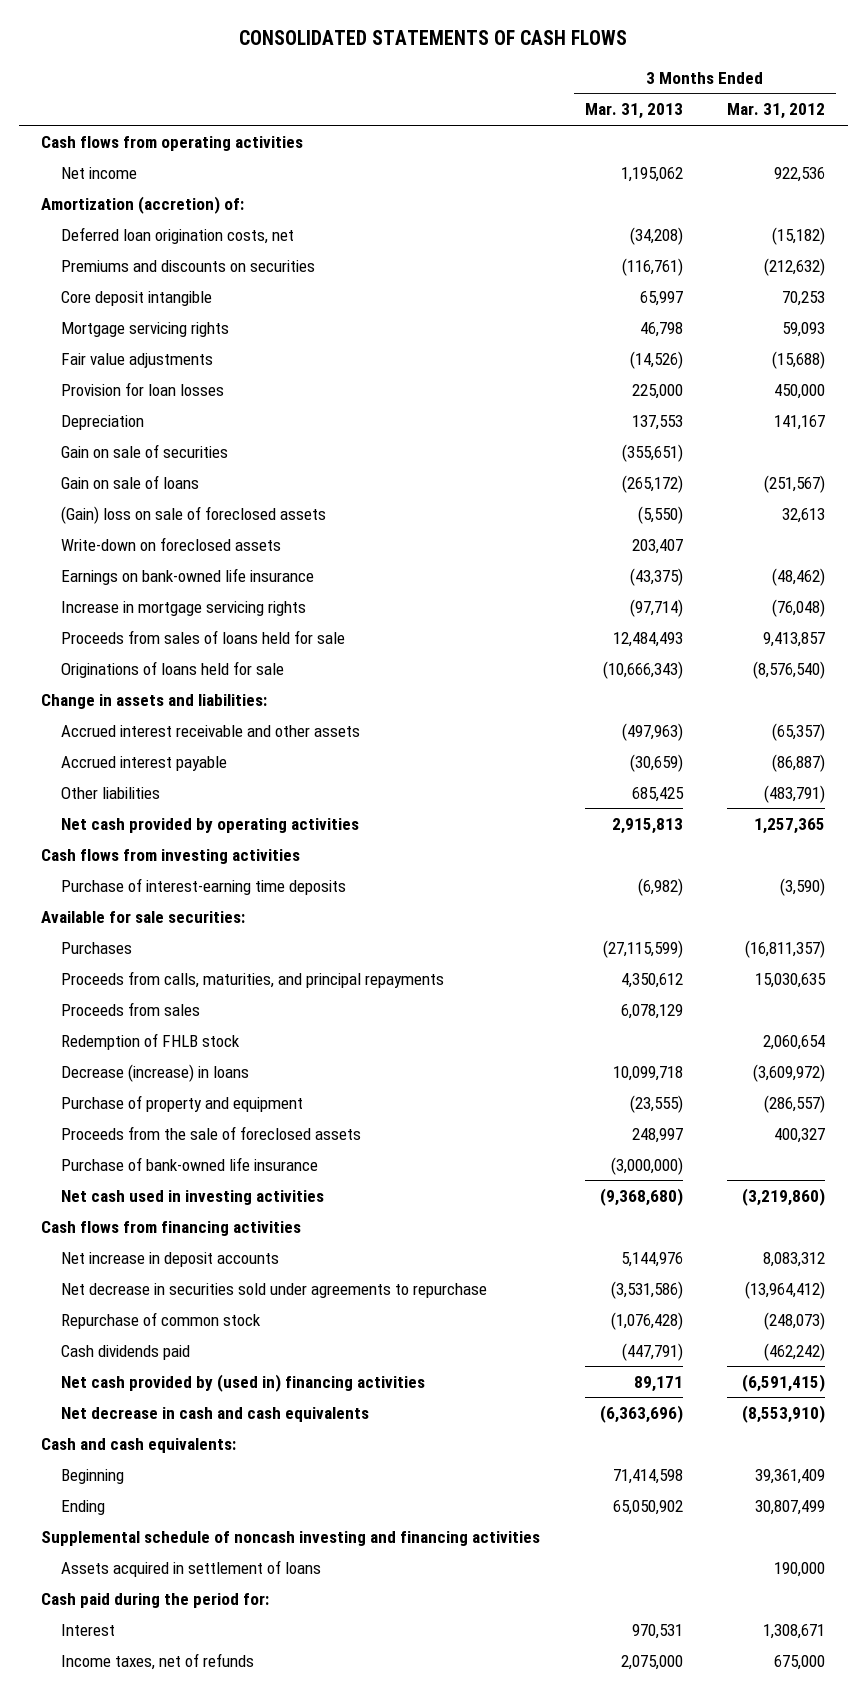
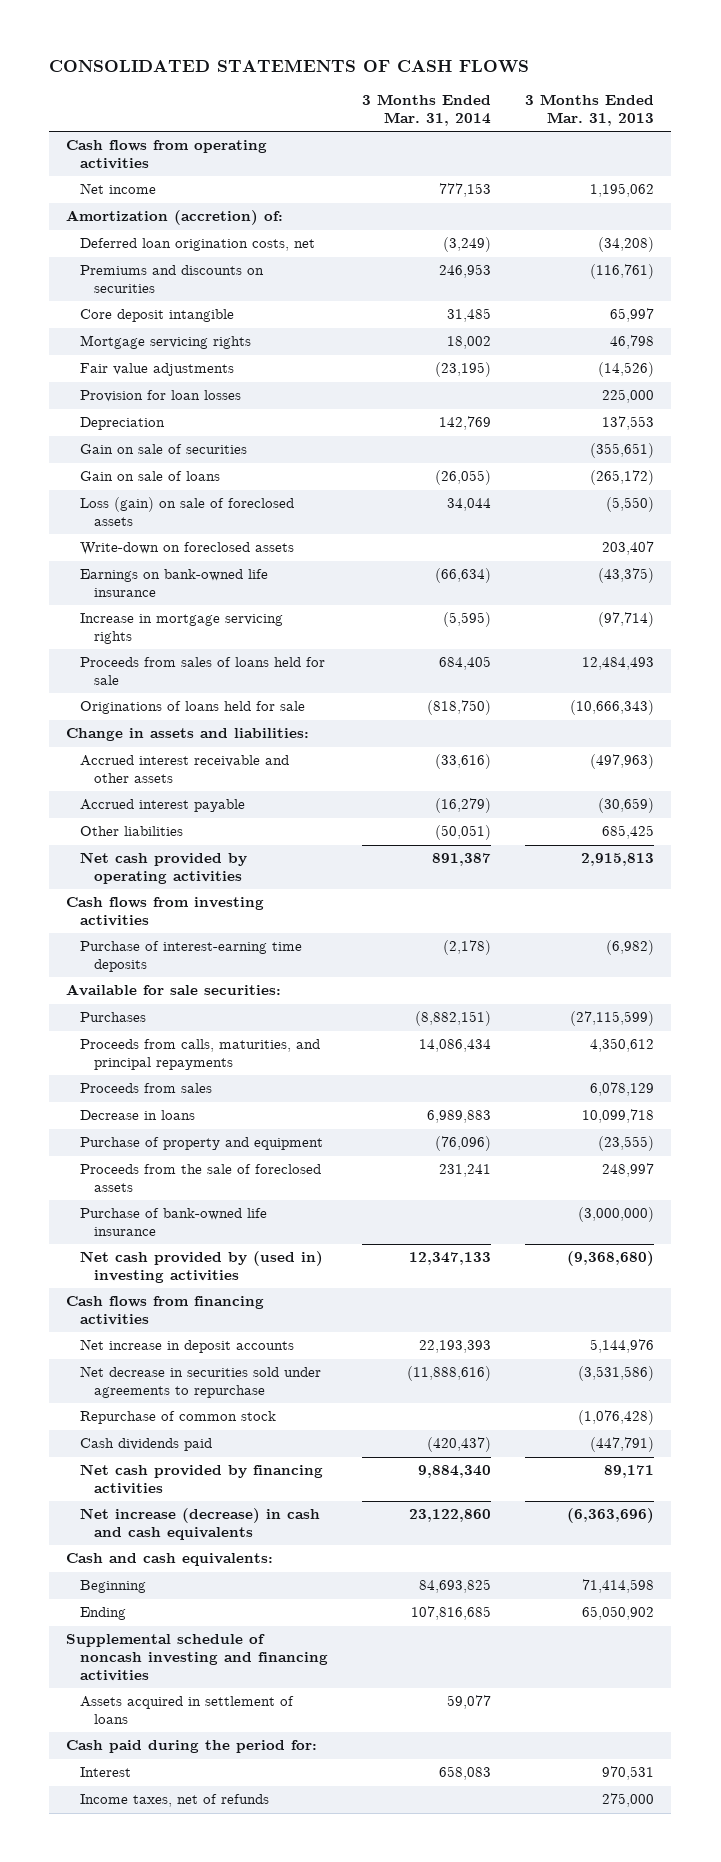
[727,103,826,120] Mar. 31, 2012 -> none
none -> [362,94,492,126] 3 Months Ended Mar. 31, 2014
[60,505,326,524] (Gain) loss on sale of foreclosed assets -> [80,497,295,527] Loss (gain) on sale of foreclosed assets
[60,1032,240,1050] Redemption of FHLB stock -> none
[60,1063,249,1082] Decrease (increase) in loans -> [80,1110,196,1121] Decrease in loans
[60,1189,324,1205] Net cash used in investing activities -> [80,1251,324,1284] Net cash provided by (used in) investing activities
[60,1373,425,1392] Net cash provided by (used in) financing activities -> [80,1464,324,1495] Net cash provided by financing activities
[60,1406,369,1422] Net decrease in cash and cash equivalents -> [80,1508,321,1541] Net increase (decrease) in cash and cash equivalents
[620,1654,683,1670] 2,075,000 -> [602,1793,655,1808] 275,000

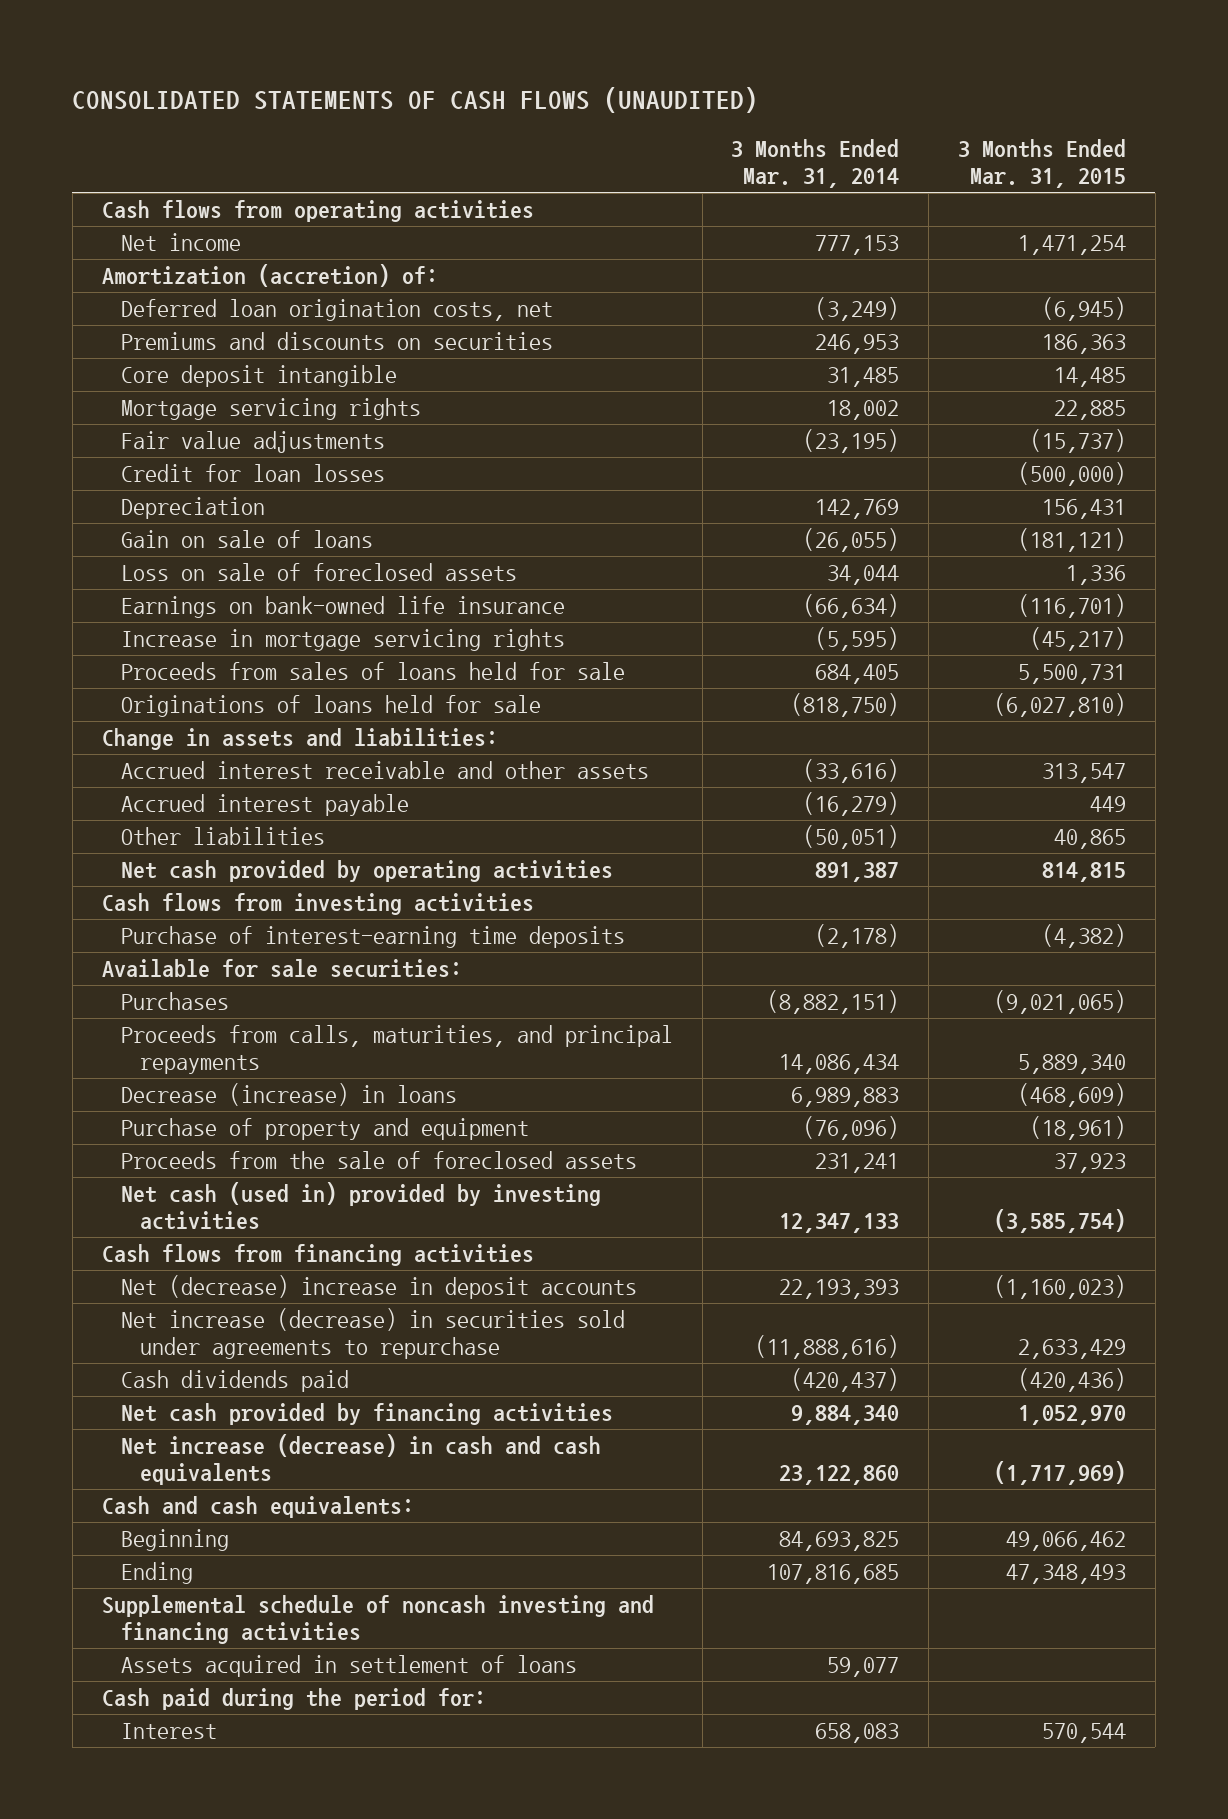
[49,59,530,74] CONSOLIDATED STATEMENTS OF CASH FLOWS -> [72,87,759,114] CONSOLIDATED STATEMENTS OF CASH FLOWS (UNAUDITED)
[525,94,655,126] 3 Months Ended Mar. 31, 2013 -> none
none -> [957,138,1126,189] 3 Months Ended Mar. 31, 2015
[80,390,242,403] Provision for loan losses -> [120,464,385,483] Credit for loan losses
[80,444,248,455] Gain on sale of securities -> none
[80,542,295,556] Write-down on foreclosed assets -> none
[80,497,295,527] Loss (gain) on sale of foreclosed assets -> [120,563,517,582] Loss on sale of foreclosed assets
[80,1083,213,1094] Proceeds from sales -> none
[80,1110,196,1121] Decrease in loans -> [120,1083,457,1107] Decrease (increase) in loans
[80,1208,268,1237] Purchase of bank-owned life insurance -> none
[80,1251,324,1284] Net cash provided by (used in) investing activities -> [120,1182,601,1231] Net cash (used in) provided by investing activities
[80,1411,277,1425] Repurchase of common stock -> none
[80,1339,295,1354] Net increase in deposit accounts -> [120,1275,637,1300] Net (decrease) increase in deposit accounts
[80,1366,322,1399] Net decrease in securities sold under agreements to repurchase -> [120,1308,625,1360] Net increase (decrease) in securities sold under agreements to repurchase
[80,1794,270,1808] Income taxes, net of refunds -> none

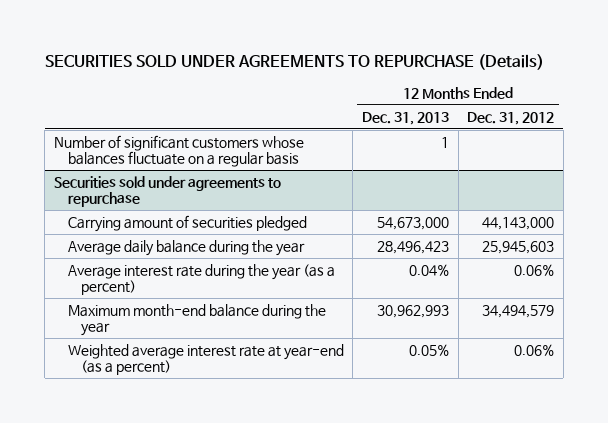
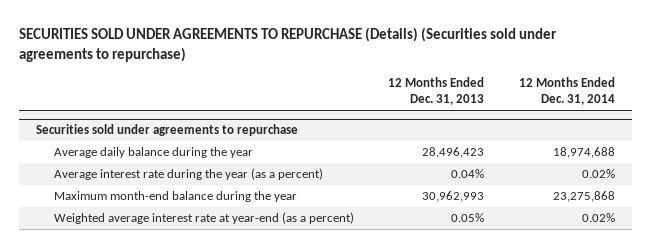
[44,53,544,70] SECURITIES SOLD UNDER AGREEMENTS TO REPURCHASE (Details) -> [18,27,557,63] SECURITIES SOLD UNDER AGREEMENTS TO REPURCHASE (Details) (Securities sold under agreements to repurchase)
[467,111,555,125] Dec. 31, 2012 -> none
none -> [519,77,616,106] 12 Months Ended Dec. 31, 2014
[53,135,304,168] Number of significant customers whose balances fluctuate on a regular basis -> none
[67,215,307,233] Carrying amount of securities pledged -> none

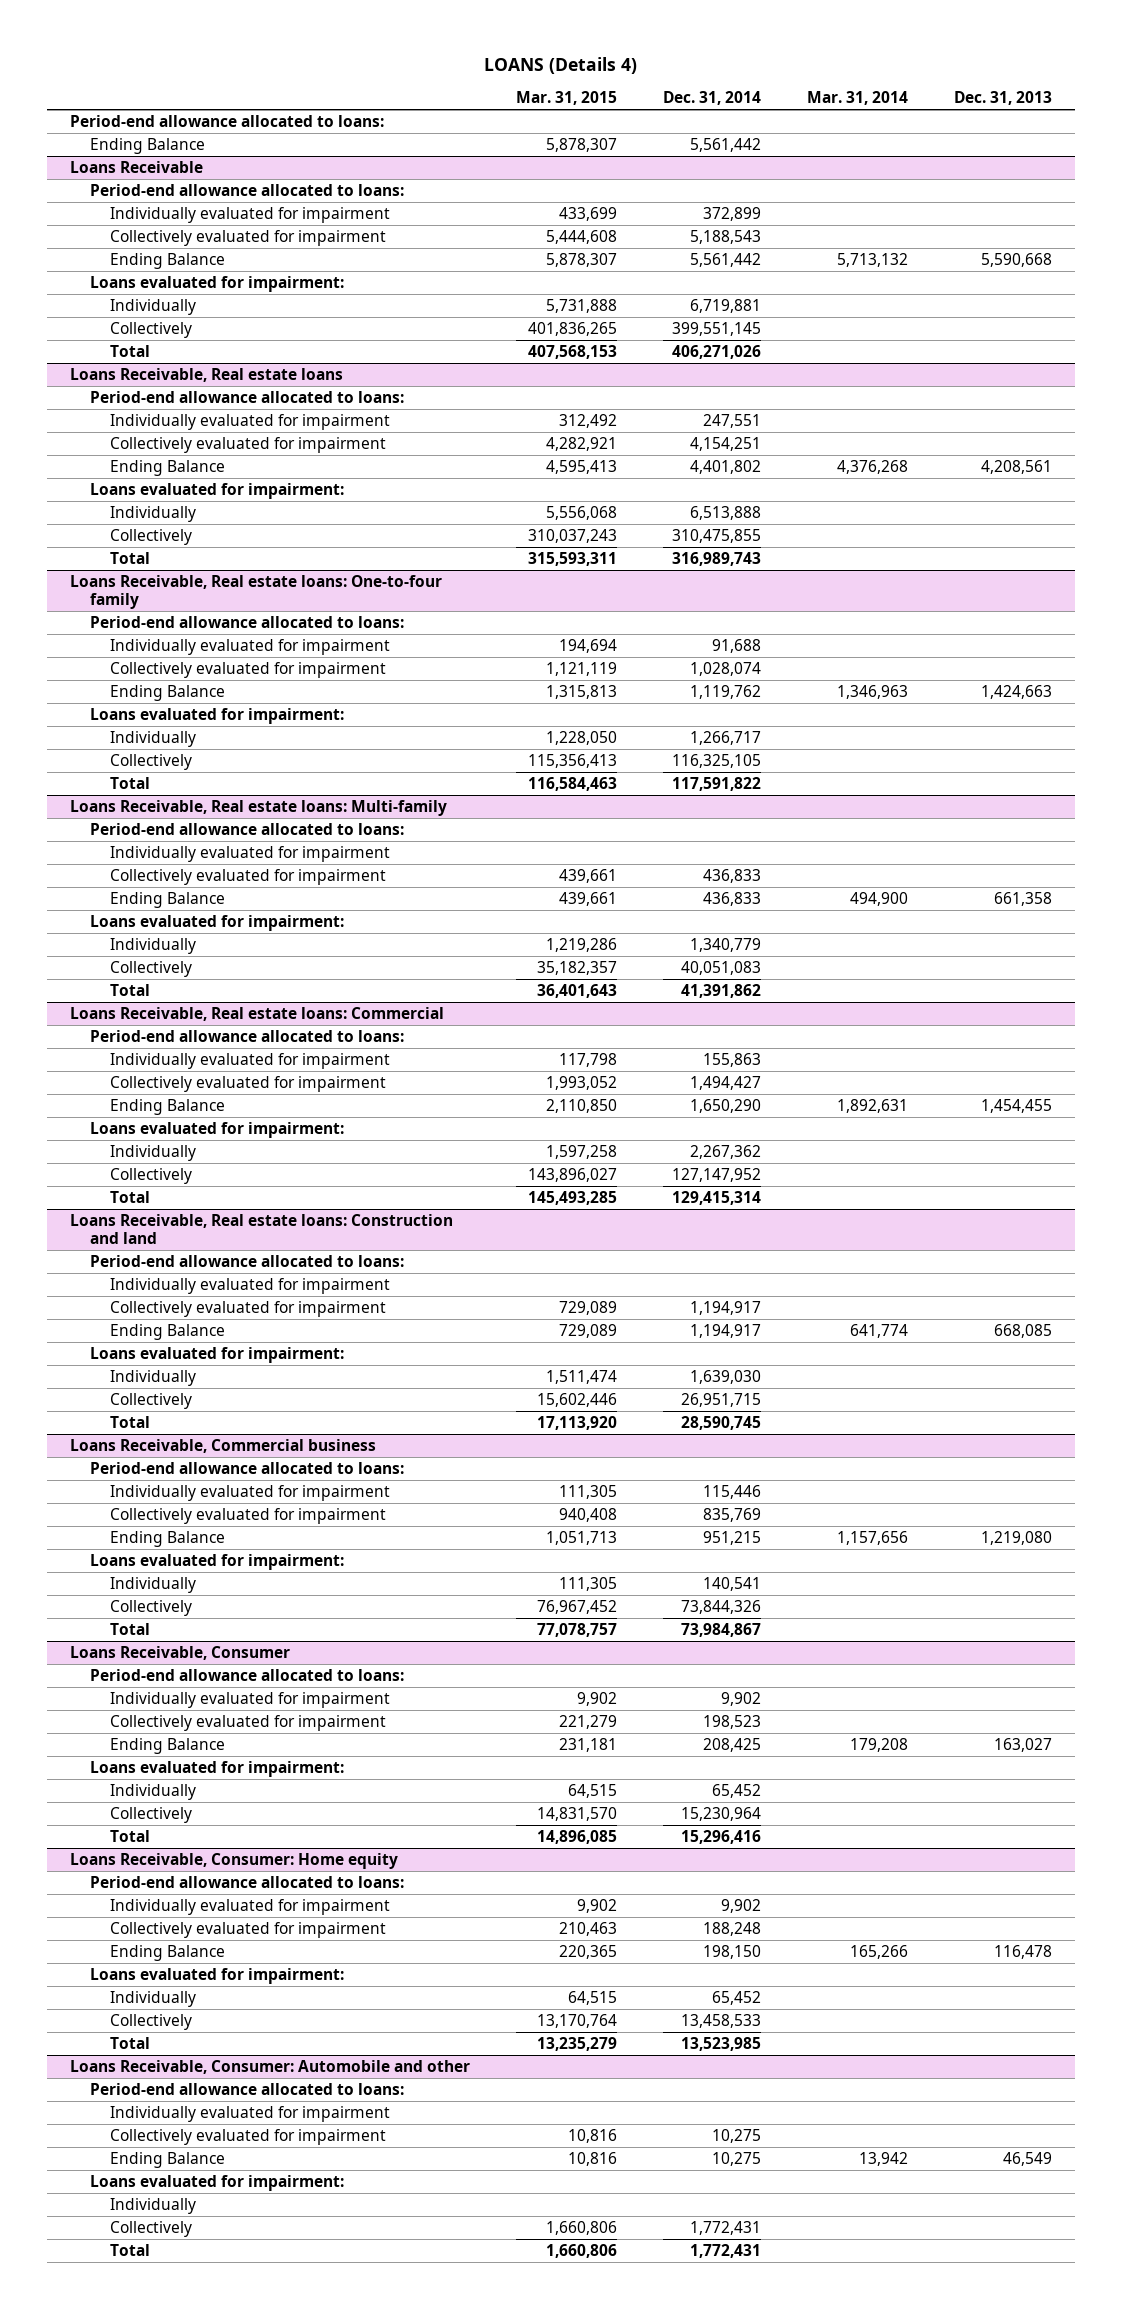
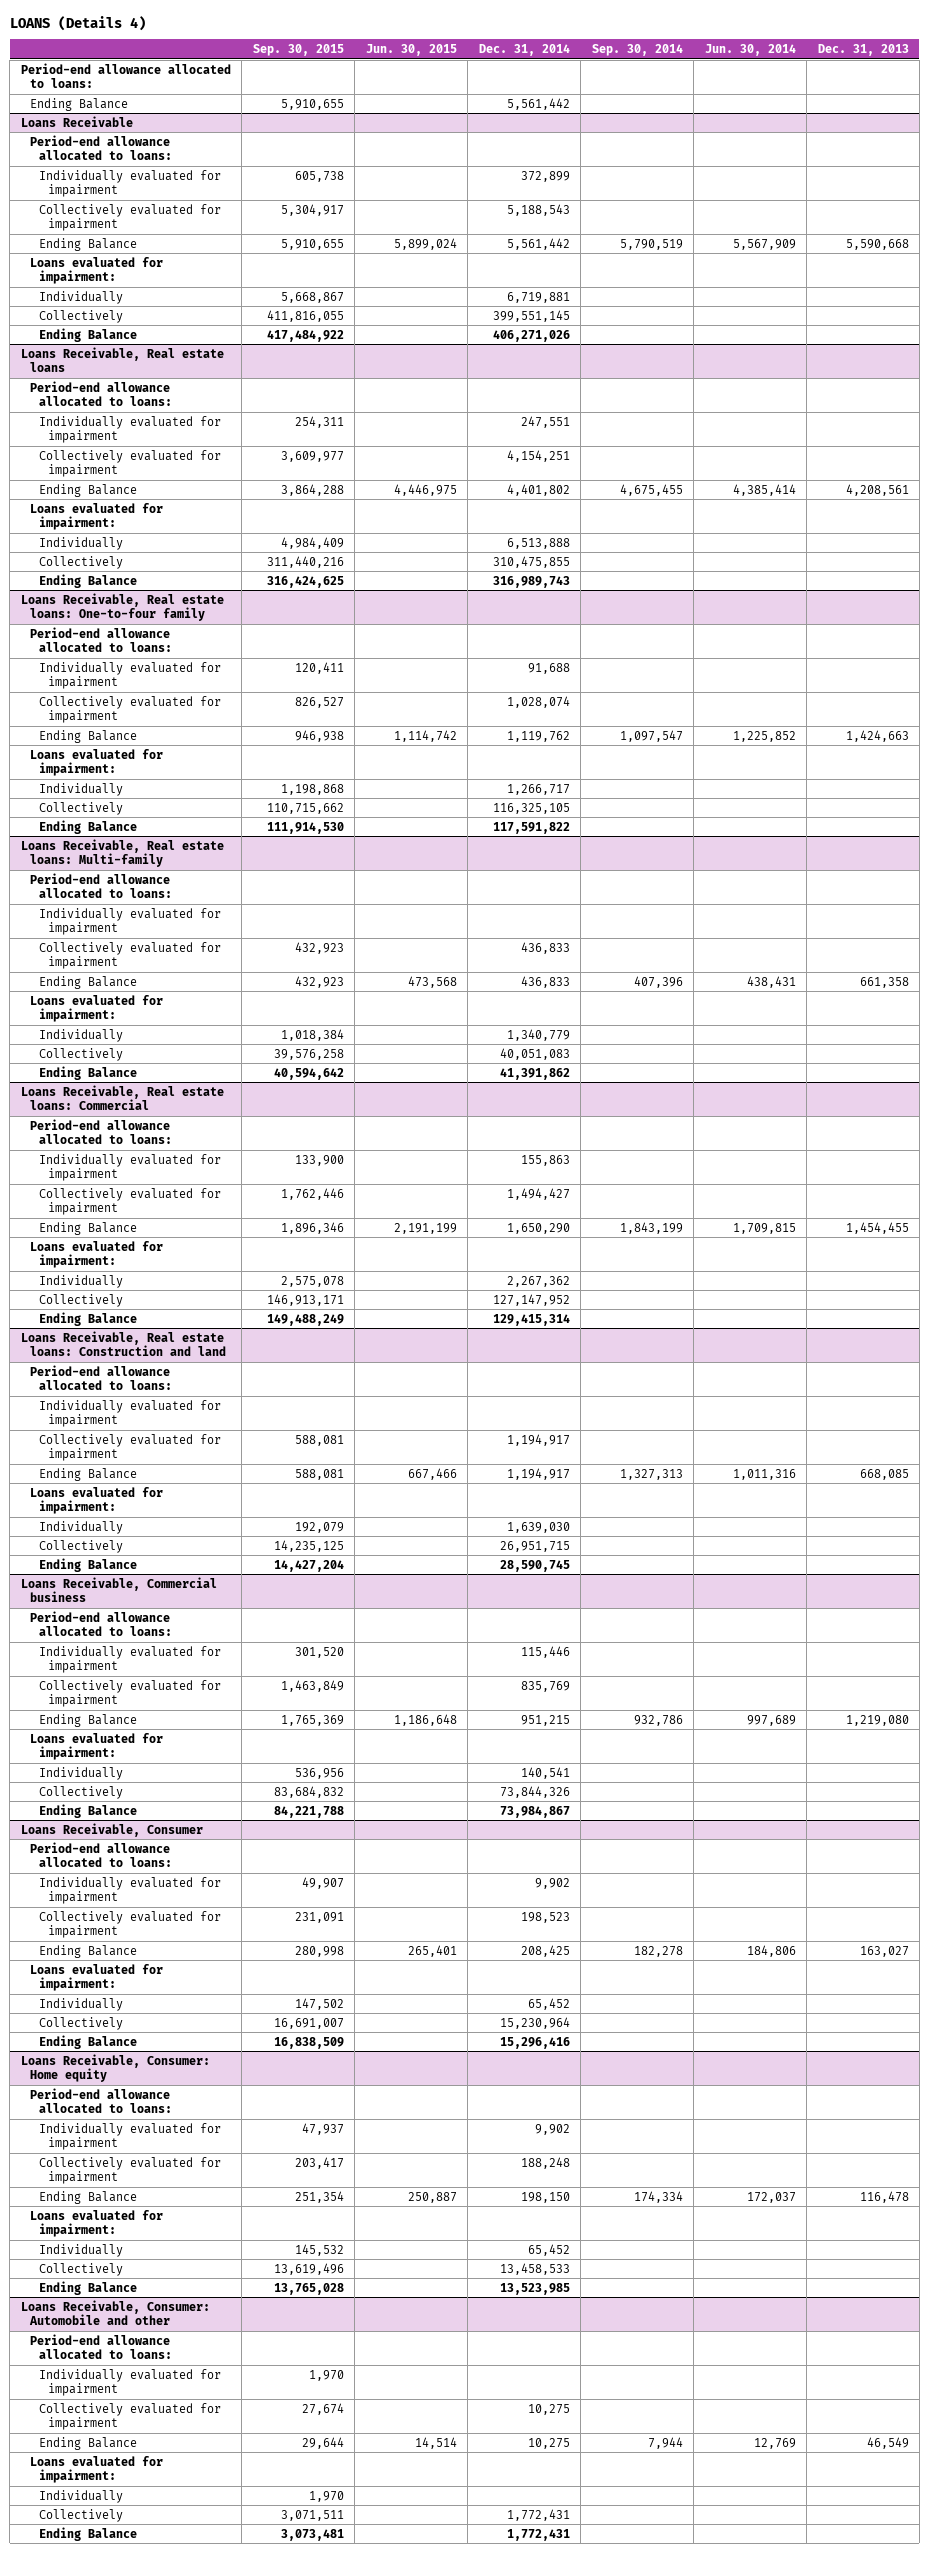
[516,91,618,106] Mar. 31, 2015 -> none
[807,91,909,106] Mar. 31, 2014 -> none
none -> [252,44,344,57] Sep. 30, 2015
none -> [365,44,457,57] Jun. 30, 2015
none -> [591,44,683,57] Sep. 30, 2014
none -> [704,44,796,57] Jun. 30, 2014
[109,344,150,357] Total -> [38,327,137,342] Ending Balance
[109,551,150,564] Total -> [38,573,137,588] Ending Balance
[109,776,150,789] Total -> [38,819,137,834] Ending Balance
[109,983,150,996] Total -> [38,1065,137,1080] Ending Balance
[109,1190,150,1203] Total -> [38,1311,137,1326] Ending Balance
[109,1415,150,1428] Total -> [38,1557,137,1572] Ending Balance
[109,1622,150,1635] Total -> [38,1803,137,1818] Ending Balance
[109,1829,150,1842] Total -> [38,2034,137,2049] Ending Balance
[109,2036,150,2049] Total -> [38,2280,137,2295] Ending Balance
[109,2243,150,2256] Total -> [38,2526,137,2541] Ending Balance

